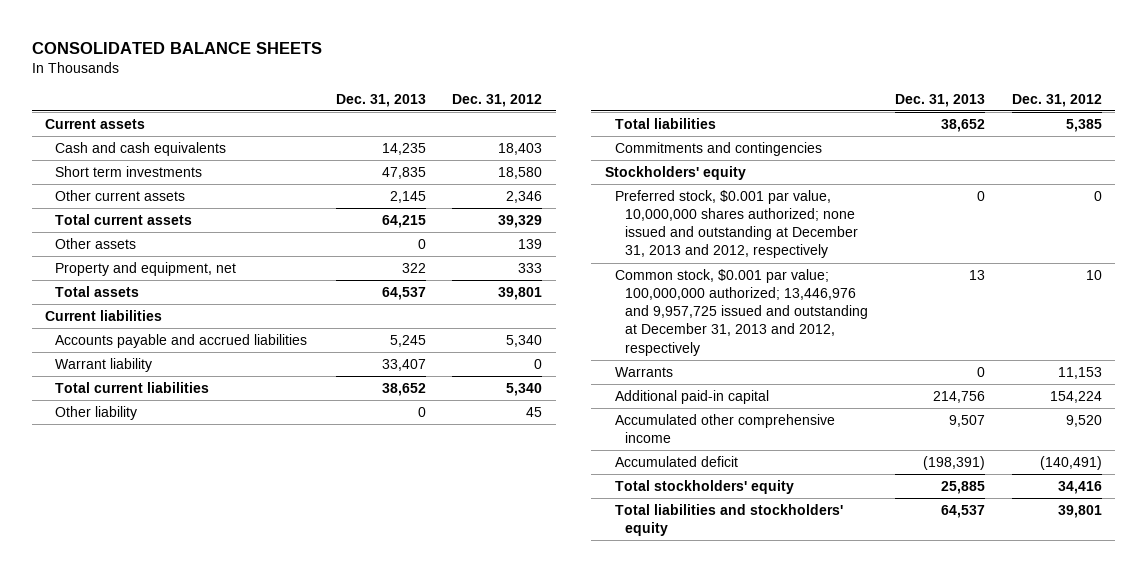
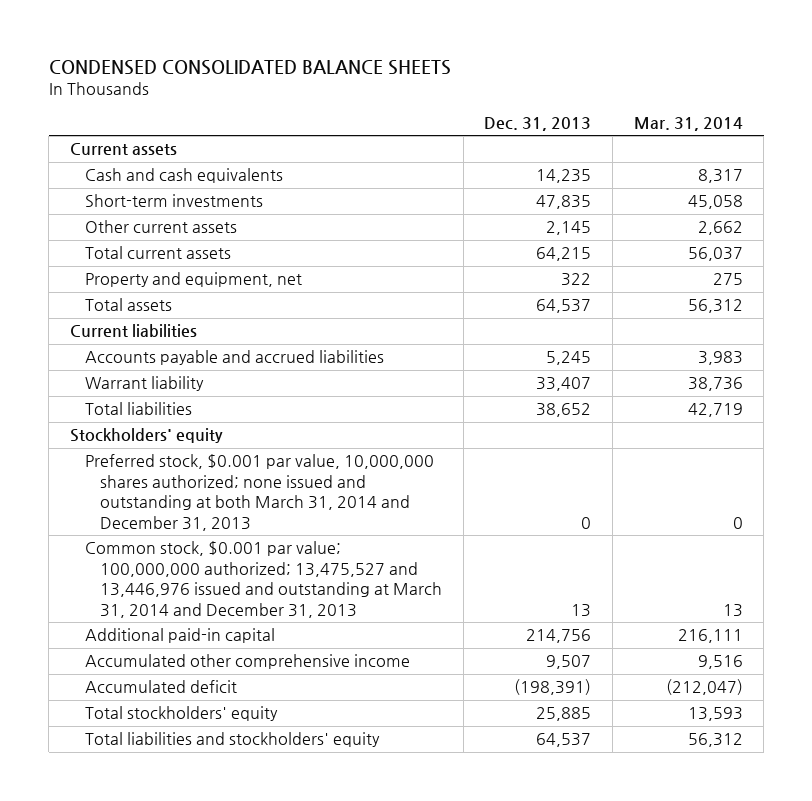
[31,41,322,54] CONSOLIDATED BALANCE SHEETS -> [48,59,451,75] CONDENSED CONSOLIDATED BALANCE SHEETS
[452,93,543,107] Dec. 31, 2012 -> none
none -> [633,117,743,132] Mar. 31, 2014
[55,165,203,177] Short term investments -> [84,194,263,208] Short-term investments
[55,237,137,249] Other assets -> none
[55,381,210,393] Total current liabilities -> none
[55,405,138,420] Other liability -> none
[614,141,822,156] Commitments and contingencies -> none
[614,366,673,377] Warrants -> none
[614,189,859,259] Preferred stock, $0.001 par value, 10,000,000 shares authorized; none issued and outstanding at December 31, 2013 and 2012, respectively -> [84,454,434,531] Preferred stock, $0.001 par value, 10,000,000 shares authorized; none issued and outstanding at both March 31, 2014 and December 31, 2013
[614,268,869,356] Common stock, $0.001 par value; 100,000,000 authorized; 13,446,976 and 9,957,725 issued and outstanding at December 31, 2013 and 2012, respectively -> [84,541,443,618] Common stock, $0.001 par value; 100,000,000 authorized; 13,475,527 and 13,446,976 issued and outstanding at March 31, 2014 and December 31, 2013

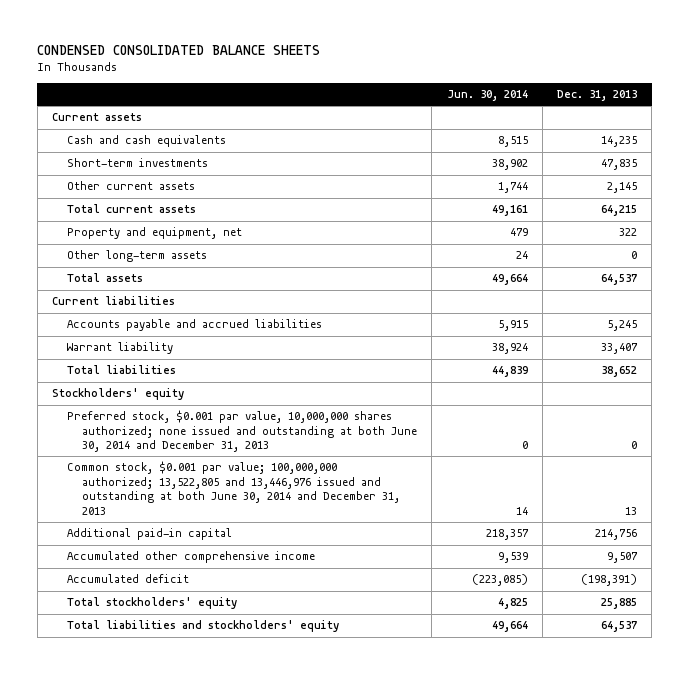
[633,117,743,132] Mar. 31, 2014 -> none
none -> [446,90,528,102] Jun. 30, 2014
none -> [67,250,208,263] Other long-term assets
[84,454,434,531] Preferred stock, $0.001 par value, 10,000,000 shares authorized; none issued and outstanding at both March 31, 2014 and December 31, 2013 -> [67,410,418,453] Preferred stock, $0.001 par value, 10,000,000 shares authorized; none issued and outstanding at both June 30, 2014 and December 31, 2013
[84,541,443,618] Common stock, $0.001 par value; 100,000,000 authorized; 13,475,527 and 13,446,976 issued and outstanding at March 31, 2014 and December 31, 2013 -> [67,461,401,515] Common stock, $0.001 par value; 100,000,000 authorized; 13,522,805 and 13,446,976 issued and outstanding at both June 30, 2014 and December 31, 2013

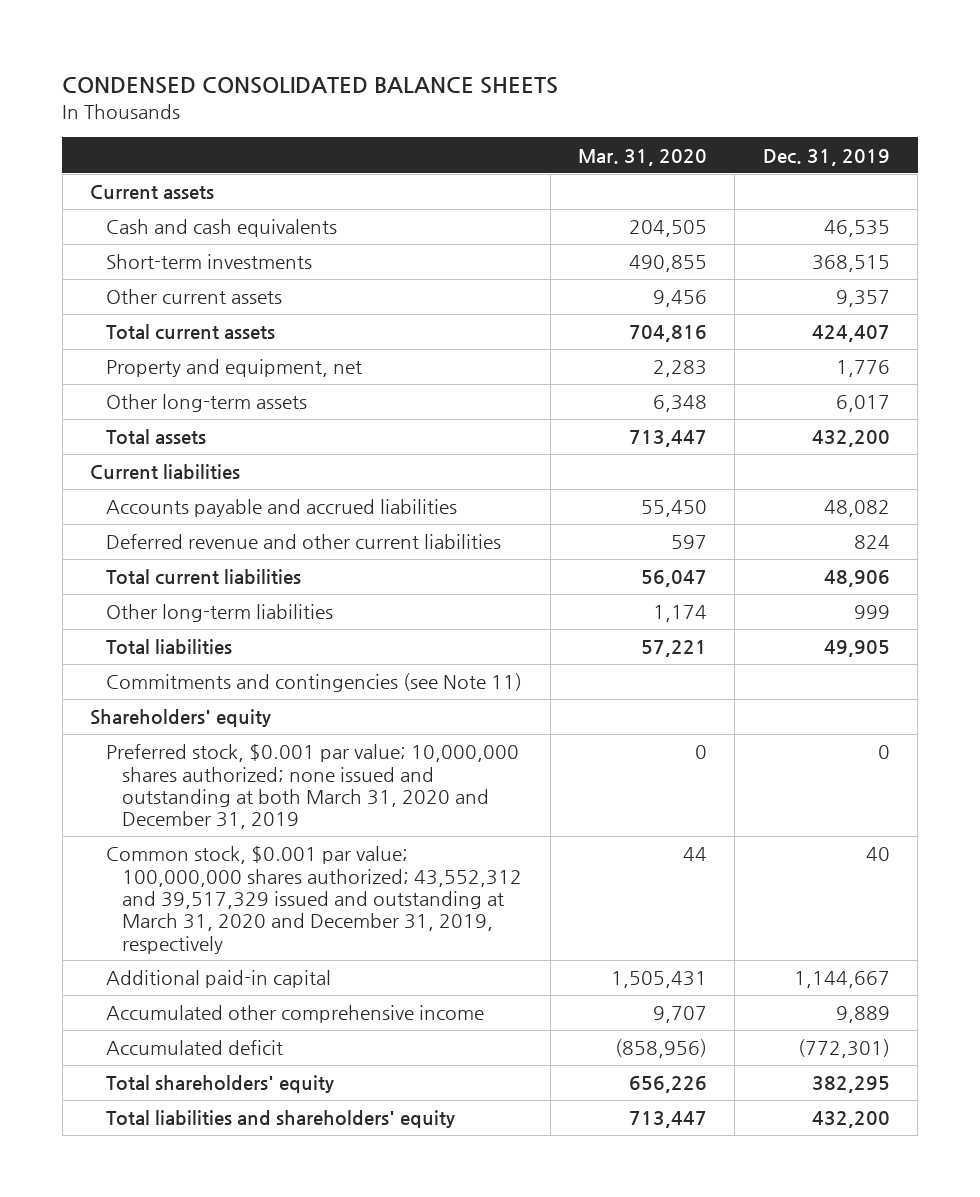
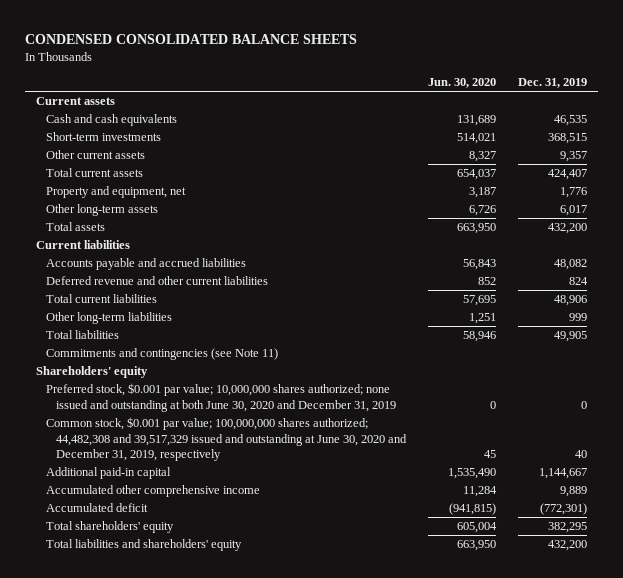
[577,148,707,166] Mar. 31, 2020 -> none
none -> [428,78,497,89] Jun. 30, 2020
[106,744,520,830] Preferred stock, $0.001 par value; 10,000,000 shares authorized; none issued and outstanding at both March 31, 2020 and December 31, 2019 -> [45,383,396,412] Preferred stock, $0.001 par value; 10,000,000 shares authorized; none issued and outstanding at both June 30, 2020 and December 31, 2019
[106,846,523,954] Common stock, $0.001 par value; 100,000,000 shares authorized; 43,552,312 and 39,517,329 issued and outstanding at March 31, 2020 and December 31, 2019, respectively -> [45,417,407,461] Common stock, $0.001 par value; 100,000,000 shares authorized; 44,482,308 and 39,517,329 issued and outstanding at June 30, 2020 and December 31, 2019, respectively

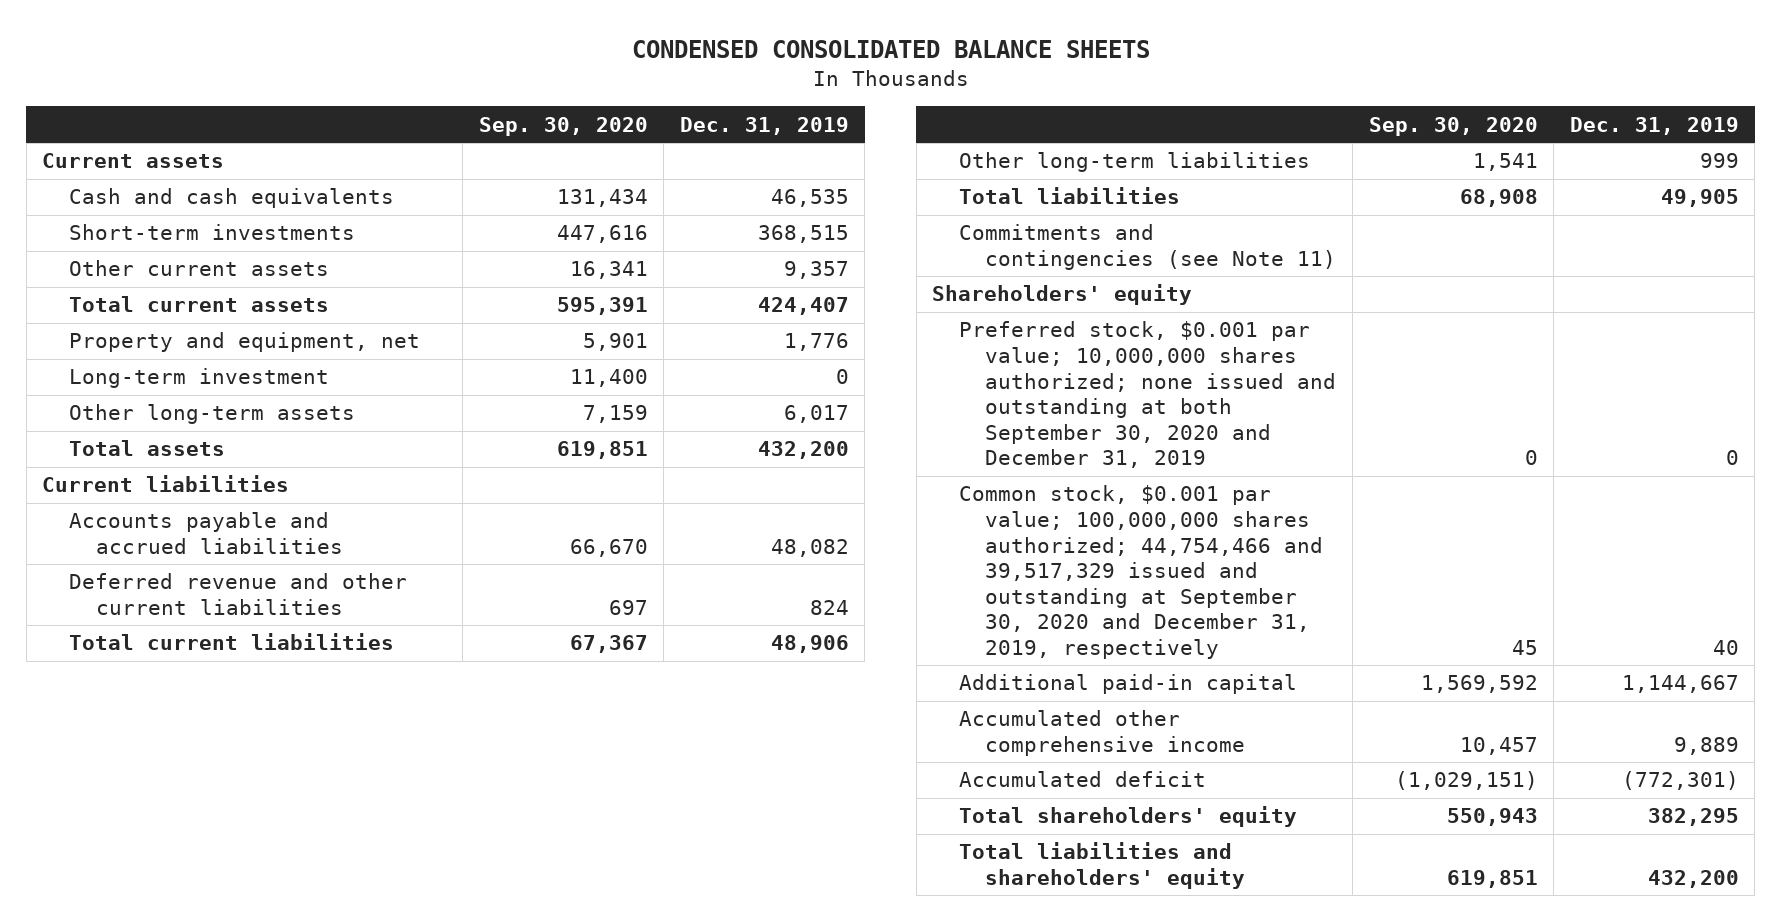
[428,78,497,89] Jun. 30, 2020 -> none
none -> [478,116,648,136] Sep. 30, 2020
none -> [68,368,329,389] Long-term investment
[45,383,396,412] Preferred stock, $0.001 par value; 10,000,000 shares authorized; none issued and outstanding at both June 30, 2020 and December 31, 2019 -> [958,321,1337,469] Preferred stock, $0.001 par value; 10,000,000 shares authorized; none issued and outstanding at both September 30, 2020 and December 31, 2019
[45,417,407,461] Common stock, $0.001 par value; 100,000,000 shares authorized; 44,482,308 and 39,517,329 issued and outstanding at June 30, 2020 and December 31, 2019, respectively -> [958,485,1324,659] Common stock, $0.001 par value; 100,000,000 shares authorized; 44,754,466 and 39,517,329 issued and outstanding at September 30, 2020 and December 31, 2019, respectively

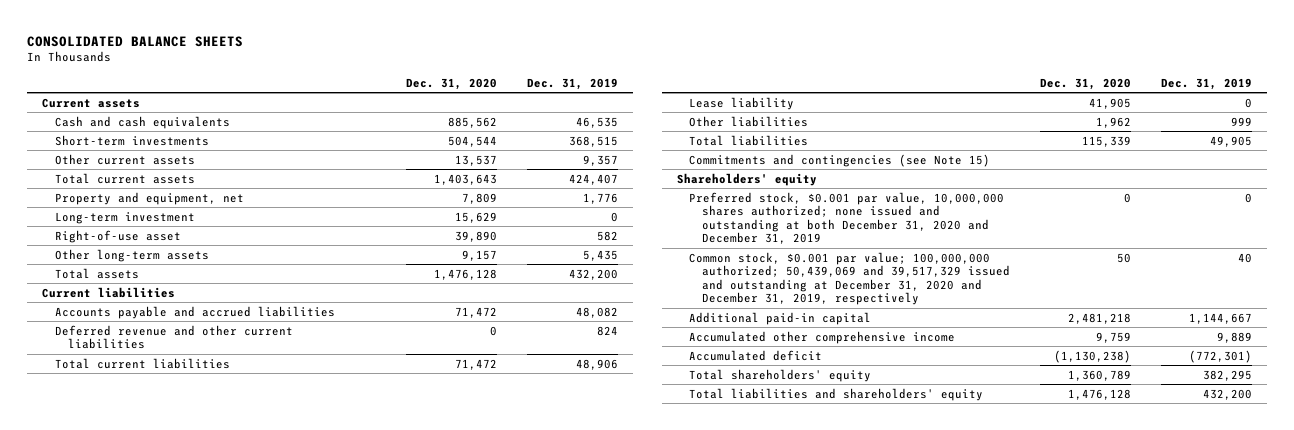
[631,40,1150,59] CONDENSED CONSOLIDATED BALANCE SHEETS -> [27,35,244,47] CONSOLIDATED BALANCE SHEETS
[478,116,648,136] Sep. 30, 2020 -> none
none -> [405,77,497,90] Dec. 31, 2020
none -> [54,229,181,243] Right-of-use asset
[783,405,849,424] 6,017 -> [582,249,618,261] 5,435
none -> [689,96,795,110] Lease liability
[958,152,1310,173] Other long-term liabilities -> [689,115,809,127] Other liabilities
[958,224,1337,271] Commitments and contingencies (see Note 11) -> [689,153,991,167] Commitments and contingencies (see Note 15)
[958,321,1337,469] Preferred stock, $0.001 par value; 10,000,000 shares authorized; none issued and outstanding at both September 30, 2020 and December 31, 2019 -> [689,191,1005,245] Preferred stock, $0.001 par value, 10,000,000 shares authorized; none issued and outstanding at both December 31, 2020 and December 31, 2019
[958,485,1324,659] Common stock, $0.001 par value; 100,000,000 shares authorized; 44,754,466 and 39,517,329 issued and outstanding at September 30, 2020 and December 31, 2019, respectively -> [689,251,1010,306] Common stock, $0.001 par value; 100,000,000 authorized; 50,439,069 and 39,517,329 issued and outstanding at December 31, 2020 and December 31, 2019, respectively

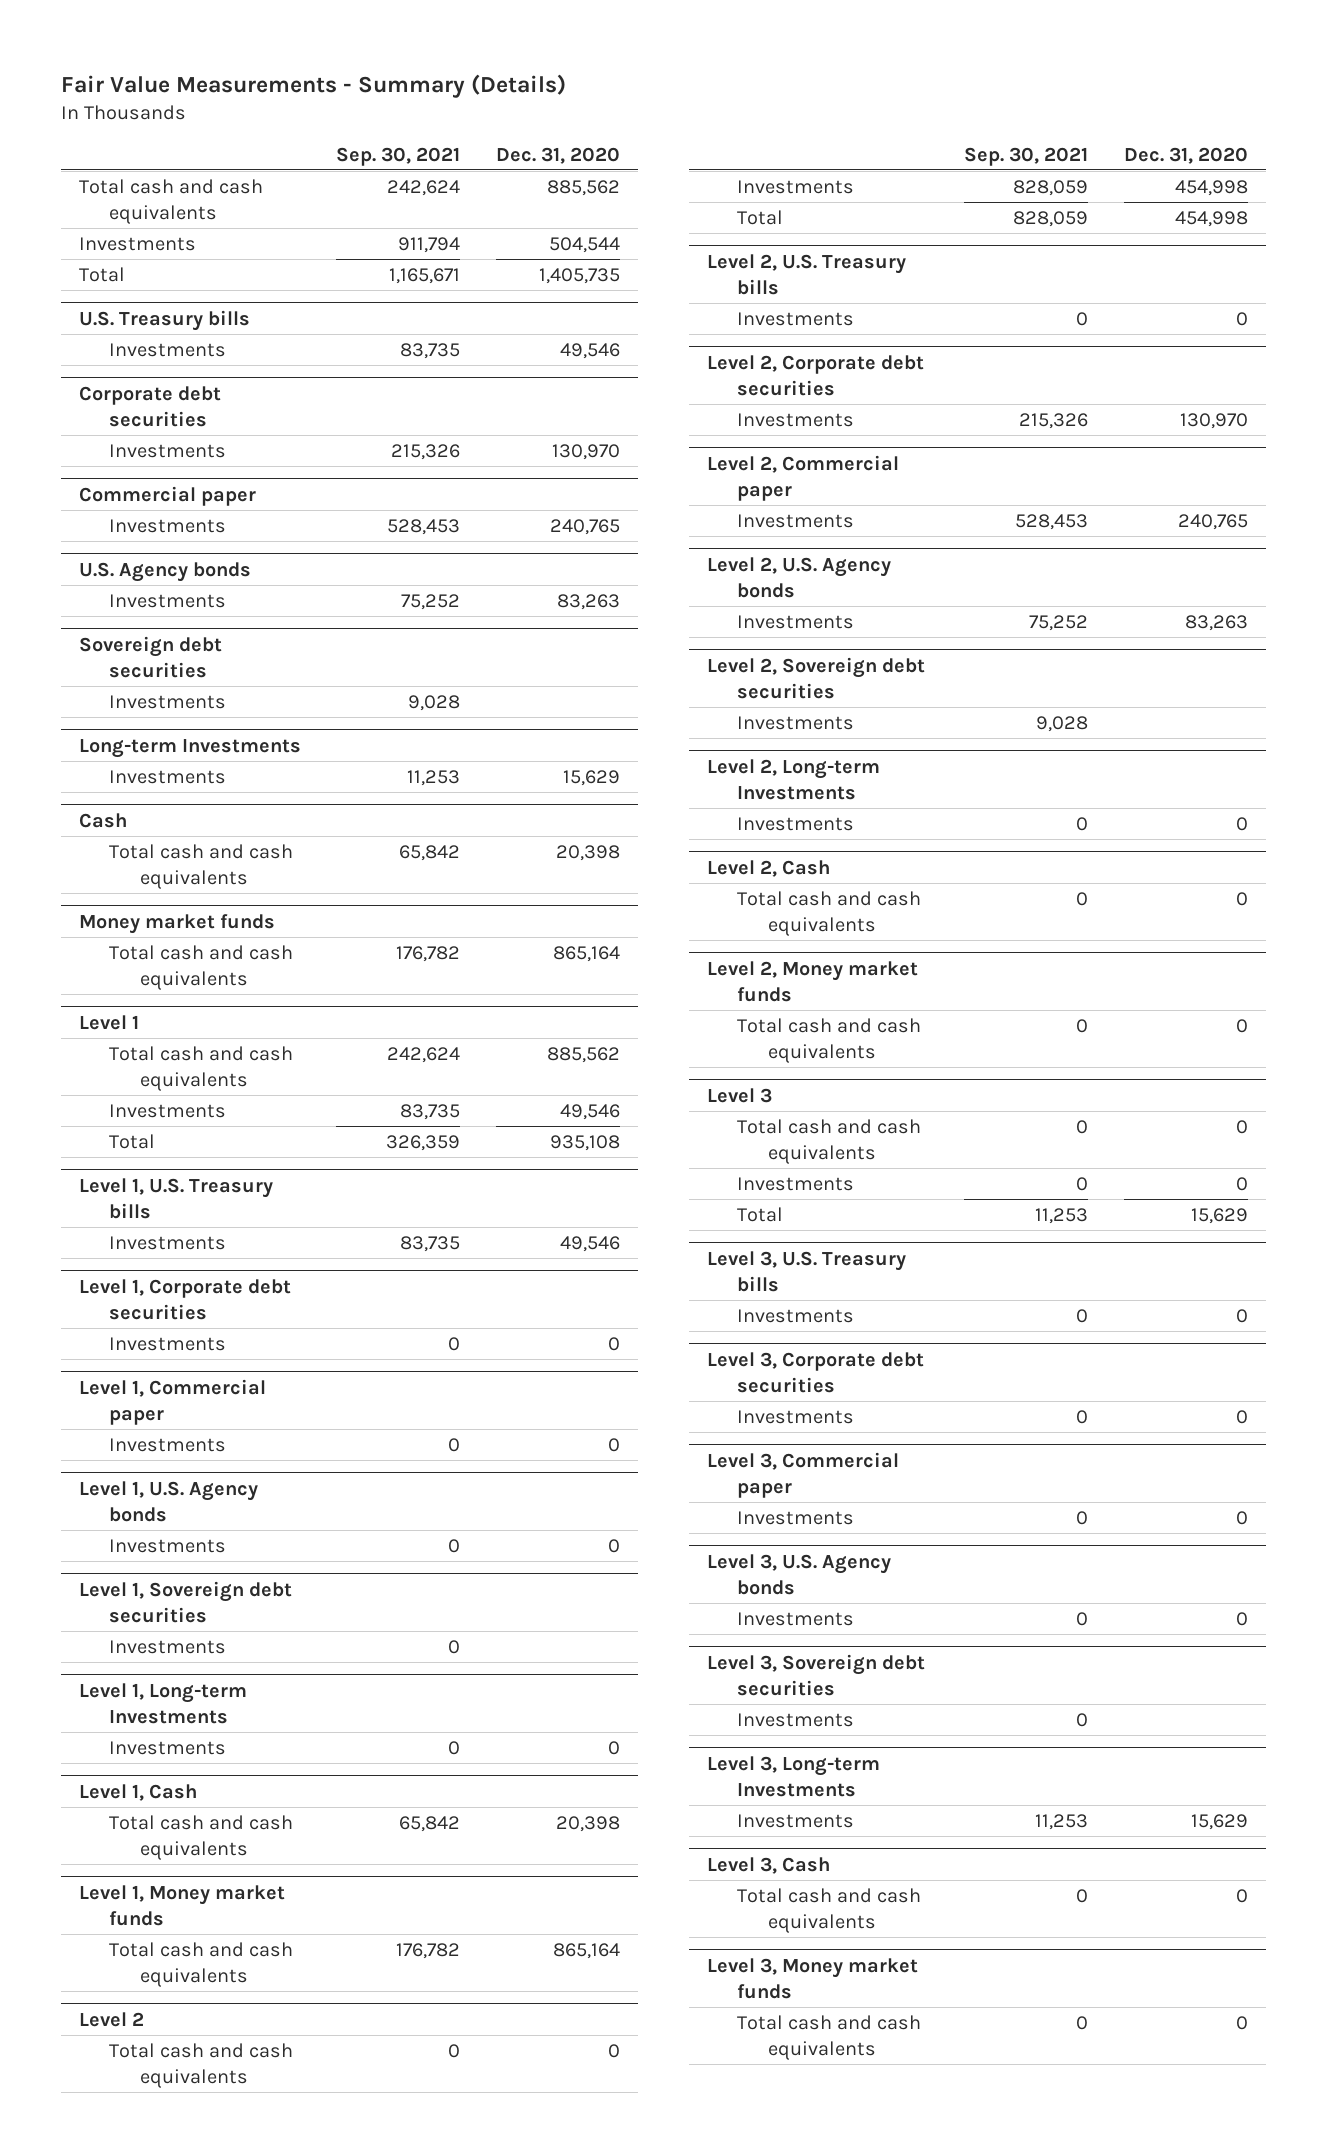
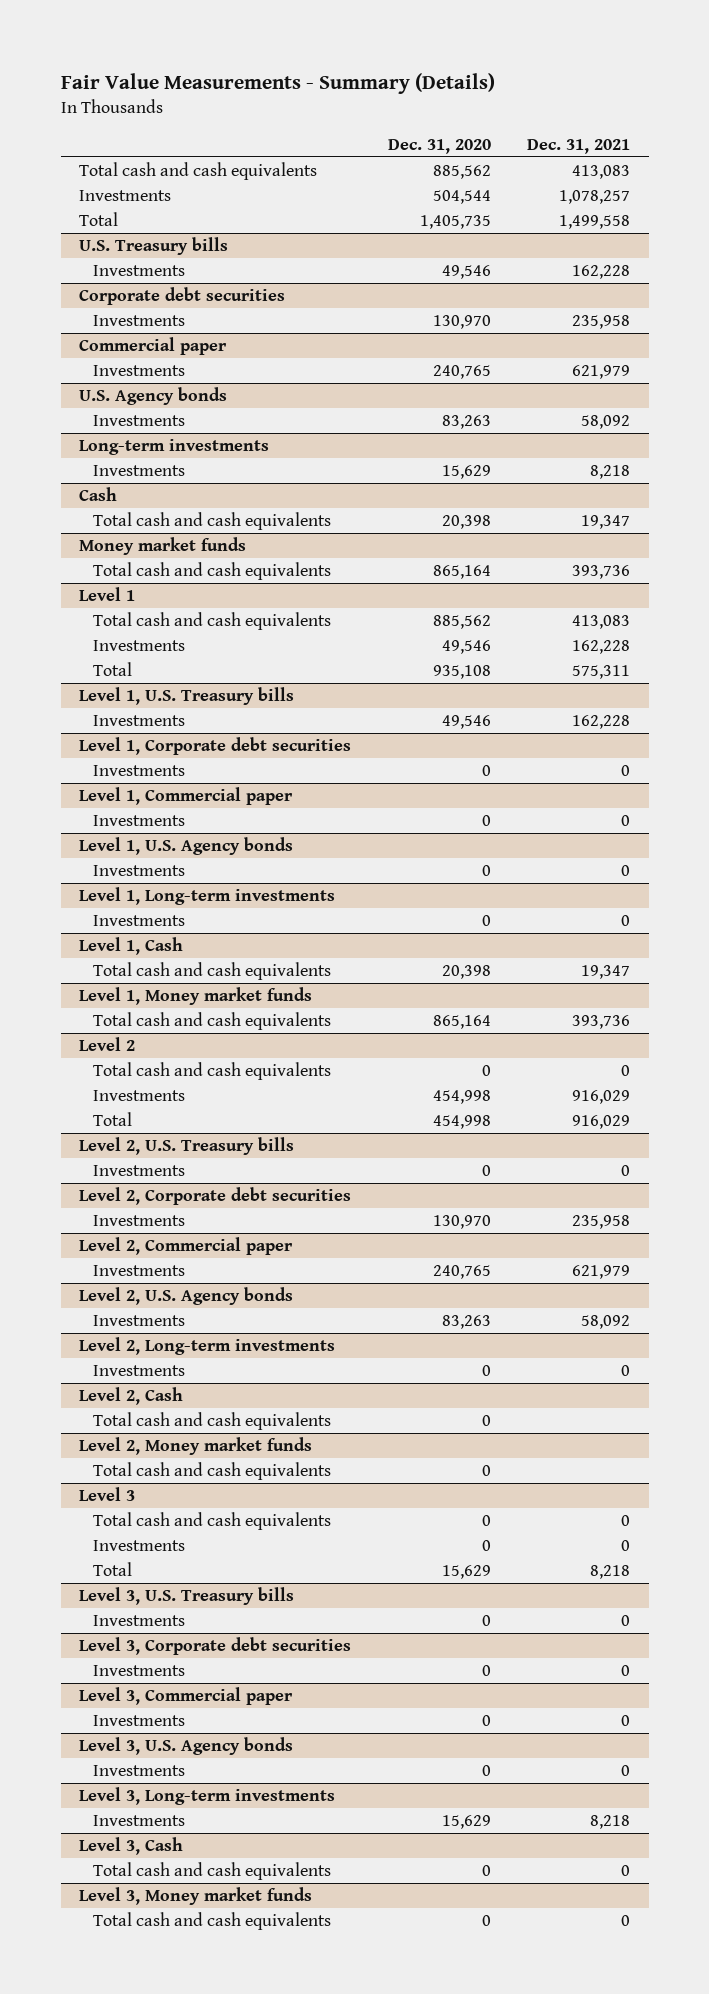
[336,146,461,166] Sep. 30, 2021 -> none
none -> [527,138,631,154] Dec. 31, 2021
[78,635,222,678] Sovereign debt securities -> none
[109,694,227,709] Investments -> none
[78,738,301,758] Long-term Investments -> [79,439,270,456] Long-term investments
[78,1580,292,1623] Level 1, Sovereign debt securities -> none
[109,1639,227,1654] Investments -> none
[78,1682,247,1724] Level 1, Long-term Investments -> [79,887,336,906] Level 1, Long-term investments
[706,656,925,699] Level 2, Sovereign debt securities -> none
[737,715,855,730] Investments -> none
[706,758,880,800] Level 2, Long-term Investments -> [79,1337,336,1356] Level 2, Long-term investments
[706,1653,925,1696] Level 3, Sovereign debt securities -> none
[737,1712,855,1727] Investments -> none
[706,1755,880,1797] Level 3, Long-term Investments -> [79,1787,336,1806] Level 3, Long-term investments

